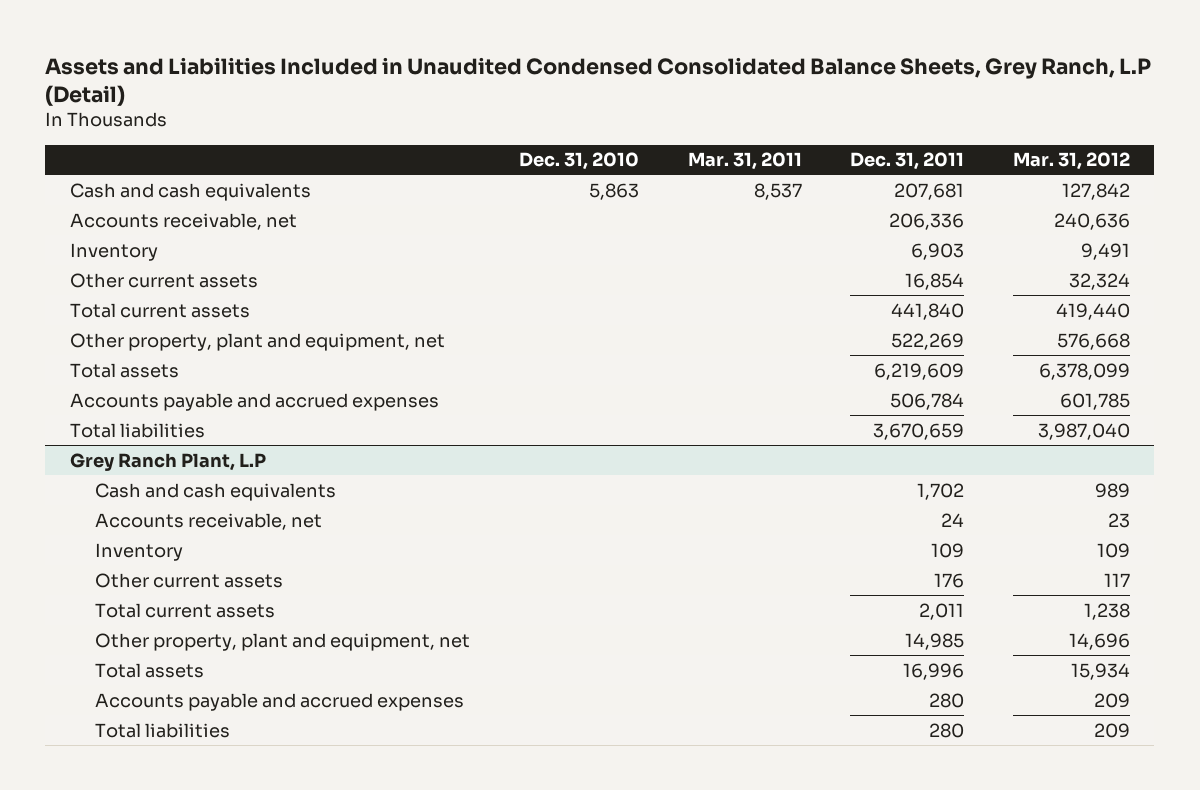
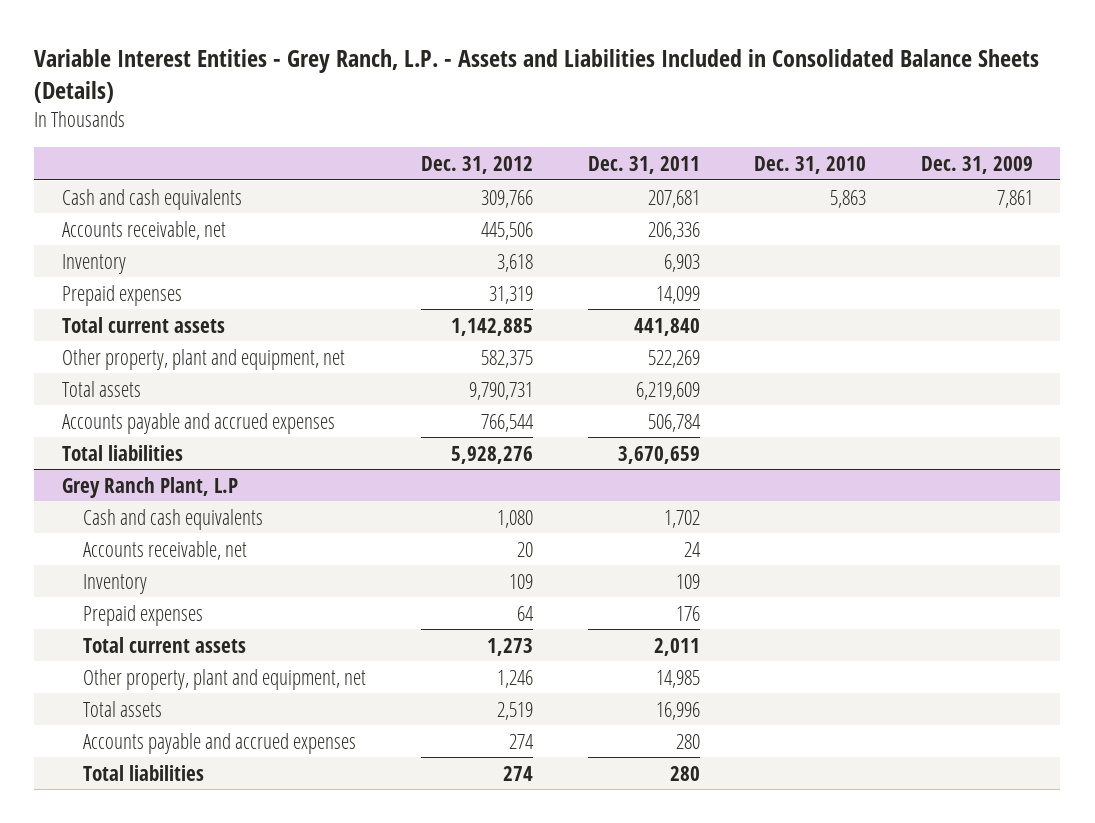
[45,56,1152,106] Assets and Liabilities Included in Unaudited Condensed Consolidated Balance Sheets, Grey Ranch, L.P (Detail) -> [34,48,1040,103] Variable Interest Entities - Grey Ranch, L.P. - Assets and Liabilities Included in Consolidated Balance Sheets (Details)
[687,152,802,171] Mar. 31, 2011 -> none
[1013,152,1131,171] Mar. 31, 2012 -> none
none -> [420,155,533,174] Dec. 31, 2012
none -> [920,155,1033,174] Dec. 31, 2009
[69,272,258,288] Other current assets -> none
none -> [61,284,182,306] Prepaid expenses
[95,572,284,588] Other current assets -> [83,604,204,626] Prepaid expenses

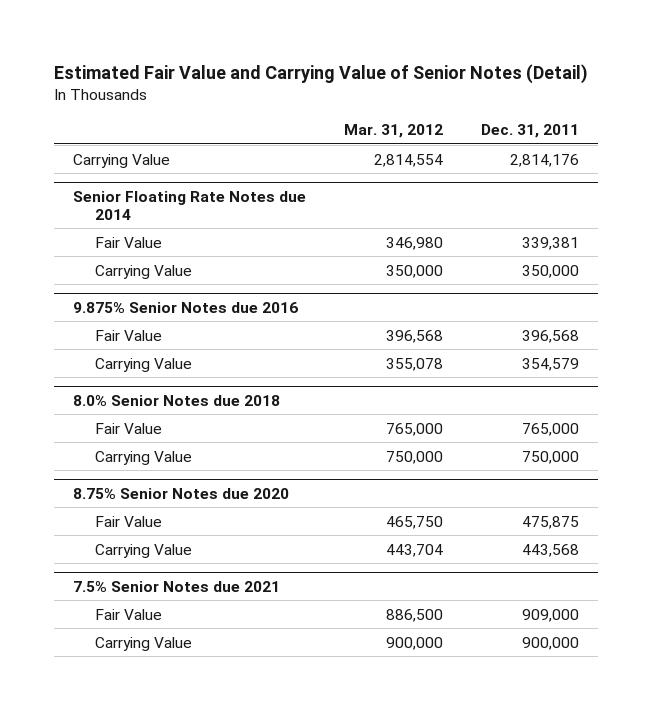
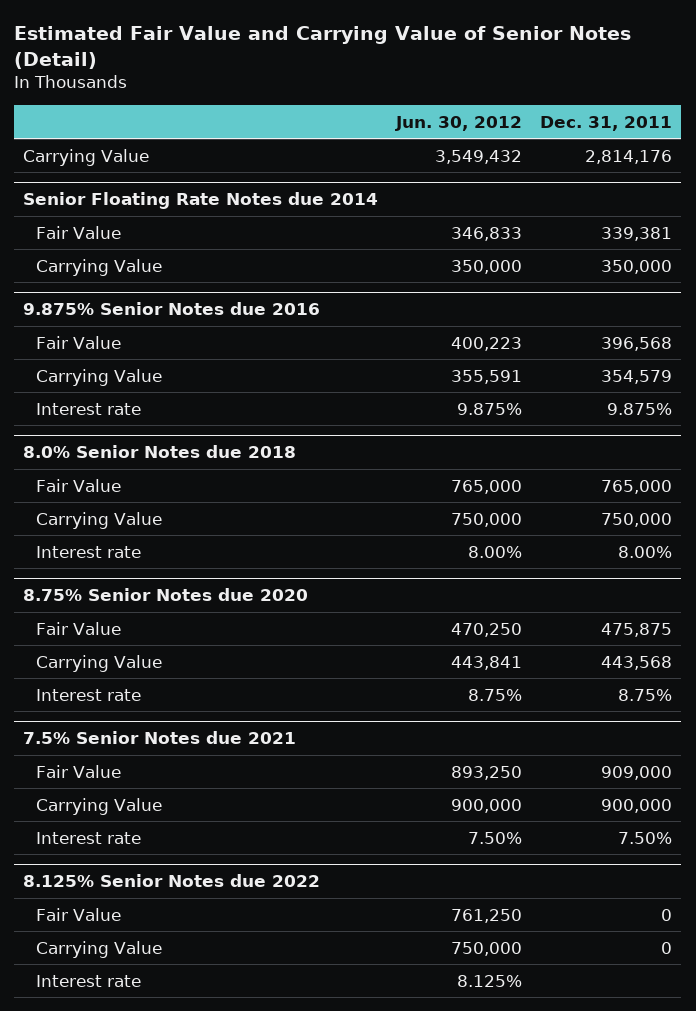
[344,123,444,138] Mar. 31, 2012 -> none
none -> [395,115,523,131] Jun. 30, 2012
none -> [35,402,141,415] Interest rate
none -> [35,545,141,558] Interest rate
none -> [35,688,141,701] Interest rate
none -> [35,831,141,844] Interest rate
none -> [23,873,321,887] 8.125% Senior Notes due 2022
none -> [35,907,121,921] Fair Value
none -> [35,940,162,958] Carrying Value
none -> [35,974,141,987] Interest rate

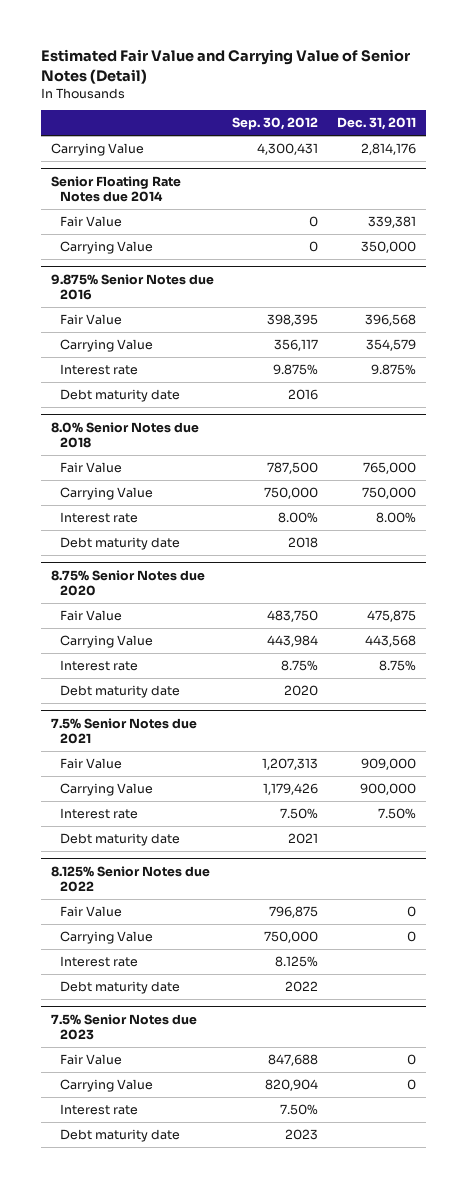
[395,115,523,131] Jun. 30, 2012 -> none
none -> [232,117,319,131] Sep. 30, 2012
none -> [60,389,181,403] Debt maturity date
none -> [60,537,181,551] Debt maturity date
none -> [60,685,181,699] Debt maturity date
none -> [60,833,181,847] Debt maturity date
none -> [60,981,181,995] Debt maturity date
none -> [50,1013,197,1041] 7.5% Senior Notes due 2023
none -> [60,1054,123,1066] Fair Value
none -> [60,1079,154,1093] Carrying Value
none -> [60,1104,139,1116] Interest rate
none -> [60,1129,181,1143] Debt maturity date

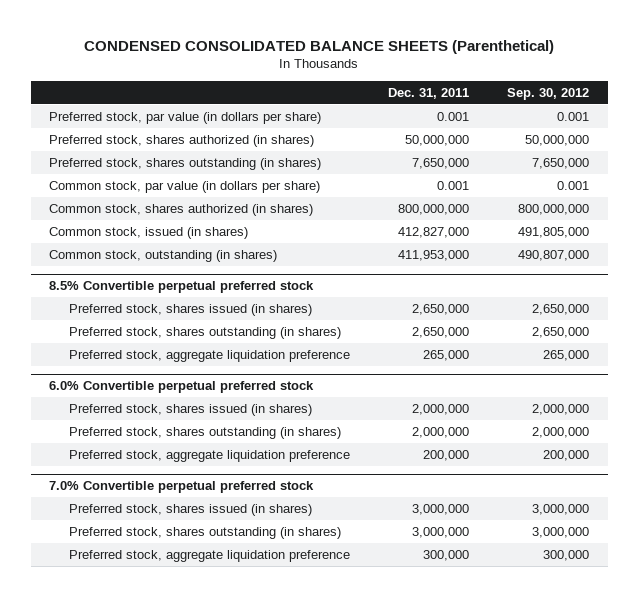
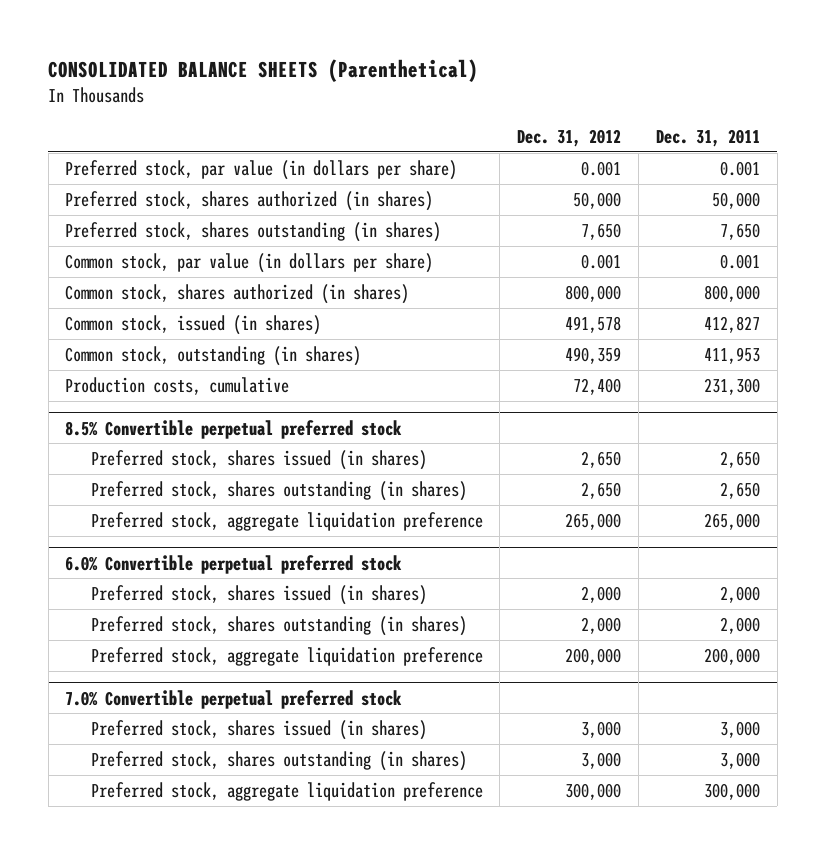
[84,39,555,54] CONDENSED CONSOLIDATED BALANCE SHEETS (Parenthetical) -> [48,59,479,83] CONSOLIDATED BALANCE SHEETS (Parenthetical)
[506,87,589,100] Sep. 30, 2012 -> none
none -> [517,128,622,147] Dec. 31, 2012
[405,134,470,146] 50,000,000 -> [711,191,760,209] 50,000
[412,157,470,169] 7,650,000 -> [719,222,760,240] 7,650
[398,203,470,215] 800,000,000 -> [703,284,760,302] 800,000
[398,226,470,238] 412,827,000 -> [703,315,760,333] 412,827
[398,249,470,261] 411,953,000 -> [703,346,760,364] 411,953
none -> [65,376,290,395] Production costs, cumulative
[412,303,470,315] 2,650,000 -> [719,450,760,468] 2,650
[412,326,470,338] 2,650,000 -> [719,481,760,499] 2,650
[412,403,470,415] 2,000,000 -> [719,585,760,603] 2,000
[412,426,470,438] 2,000,000 -> [719,616,760,634] 2,000
[412,503,470,515] 3,000,000 -> [719,720,760,738] 3,000
[412,526,470,538] 3,000,000 -> [719,751,760,769] 3,000

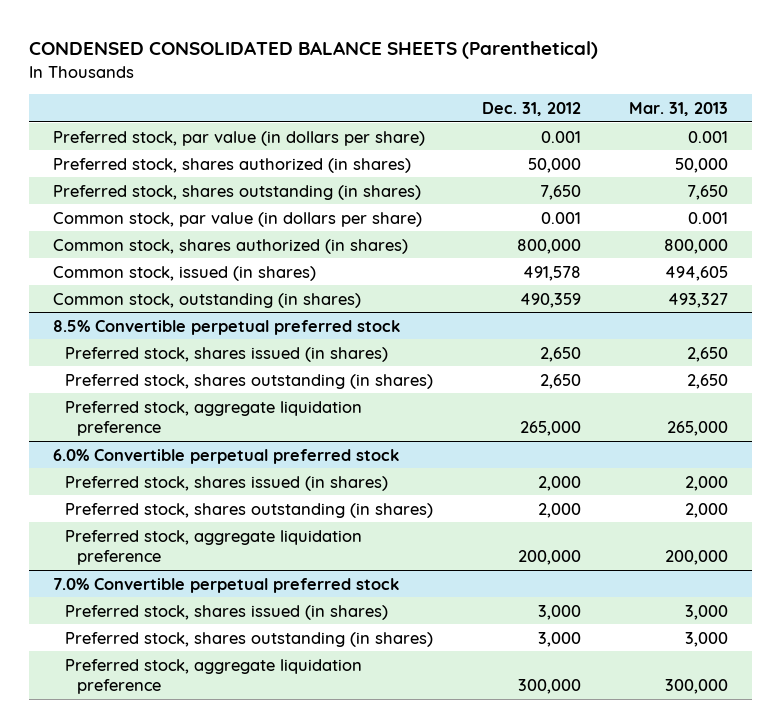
[48,59,479,83] CONSOLIDATED BALANCE SHEETS (Parenthetical) -> [29,41,599,60] CONDENSED CONSOLIDATED BALANCE SHEETS (Parenthetical)
[655,128,760,147] Dec. 31, 2011 -> none
none -> [629,101,729,116] Mar. 31, 2013
[65,376,290,395] Production costs, cumulative -> none

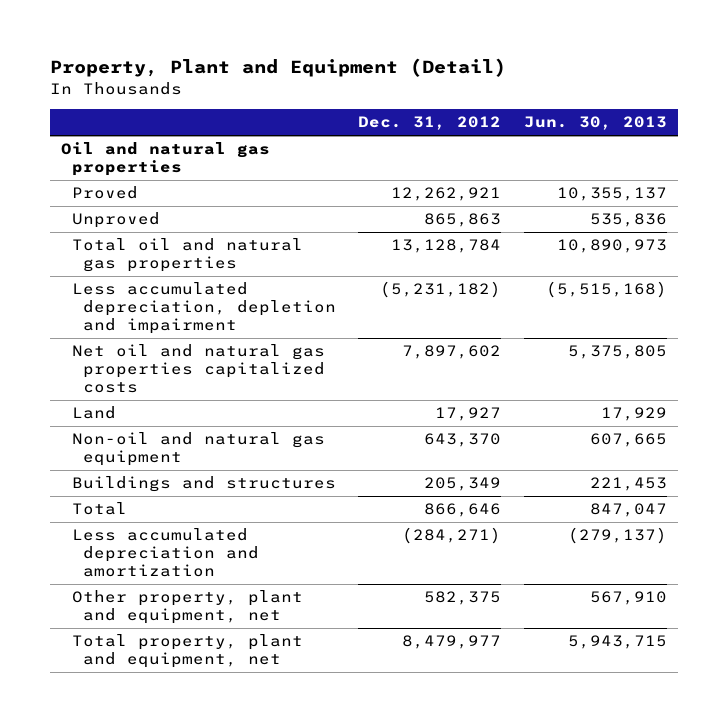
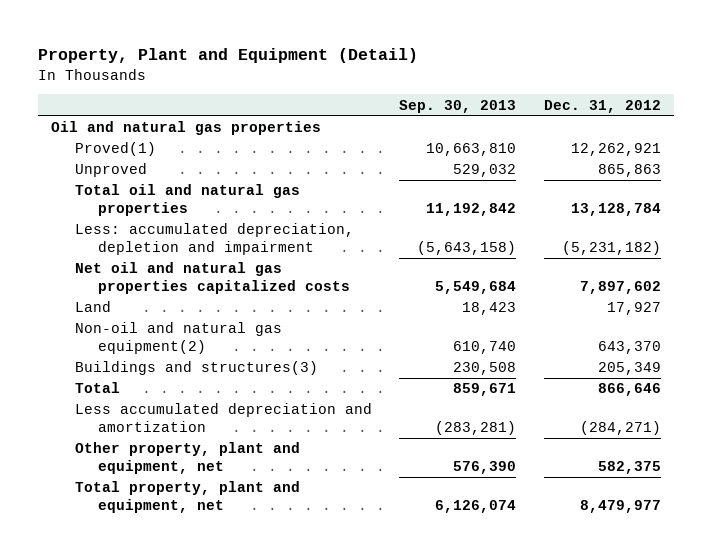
[523,116,667,131] Jun. 30, 2013 -> none
none -> [399,99,517,113] Sep. 30, 2013
[71,186,138,200] Proved -> [74,142,156,157] Proved(1)
[71,282,336,335] Less accumulated depreciation, depletion and impairment -> [74,223,354,255] Less: accumulated depreciation, depletion and impairment
[71,432,325,467] Non-oil and natural gas equipment -> [74,322,282,354] Non-oil and natural gas equipment(2)
[71,476,336,493] Buildings and structures -> [74,361,318,376] Buildings and structures(3)

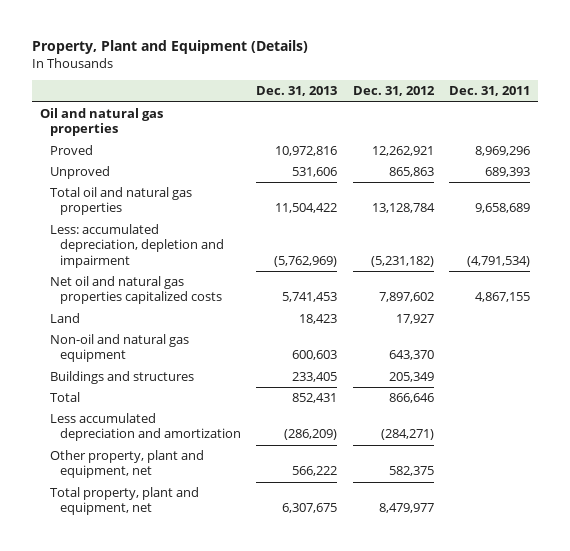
[37,48,418,64] Property, Plant and Equipment (Detail) -> [32,40,309,55] Property, Plant and Equipment (Details)
[399,99,517,113] Sep. 30, 2013 -> none
none -> [256,86,338,97] Dec. 31, 2013
none -> [449,86,531,97] Dec. 31, 2011
[74,142,156,157] Proved(1) -> [49,145,93,156] Proved
[74,322,282,354] Non-oil and natural gas equipment(2) -> [49,334,189,363] Non-oil and natural gas equipment
[74,361,318,376] Buildings and structures(3) -> [49,371,194,385] Buildings and structures

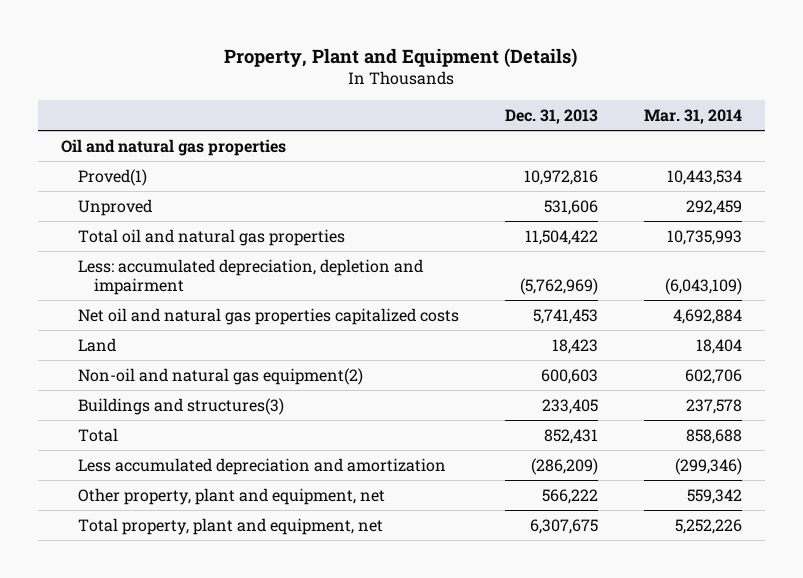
[352,86,435,97] Dec. 31, 2012 -> none
[449,86,531,97] Dec. 31, 2011 -> none
none -> [643,109,742,125] Mar. 31, 2014
[49,145,93,156] Proved -> [77,168,147,186] Proved(1)
[49,334,189,363] Non-oil and natural gas equipment -> [77,367,363,385] Non-oil and natural gas equipment(2)
[49,371,194,385] Buildings and structures -> [77,397,284,415] Buildings and structures(3)

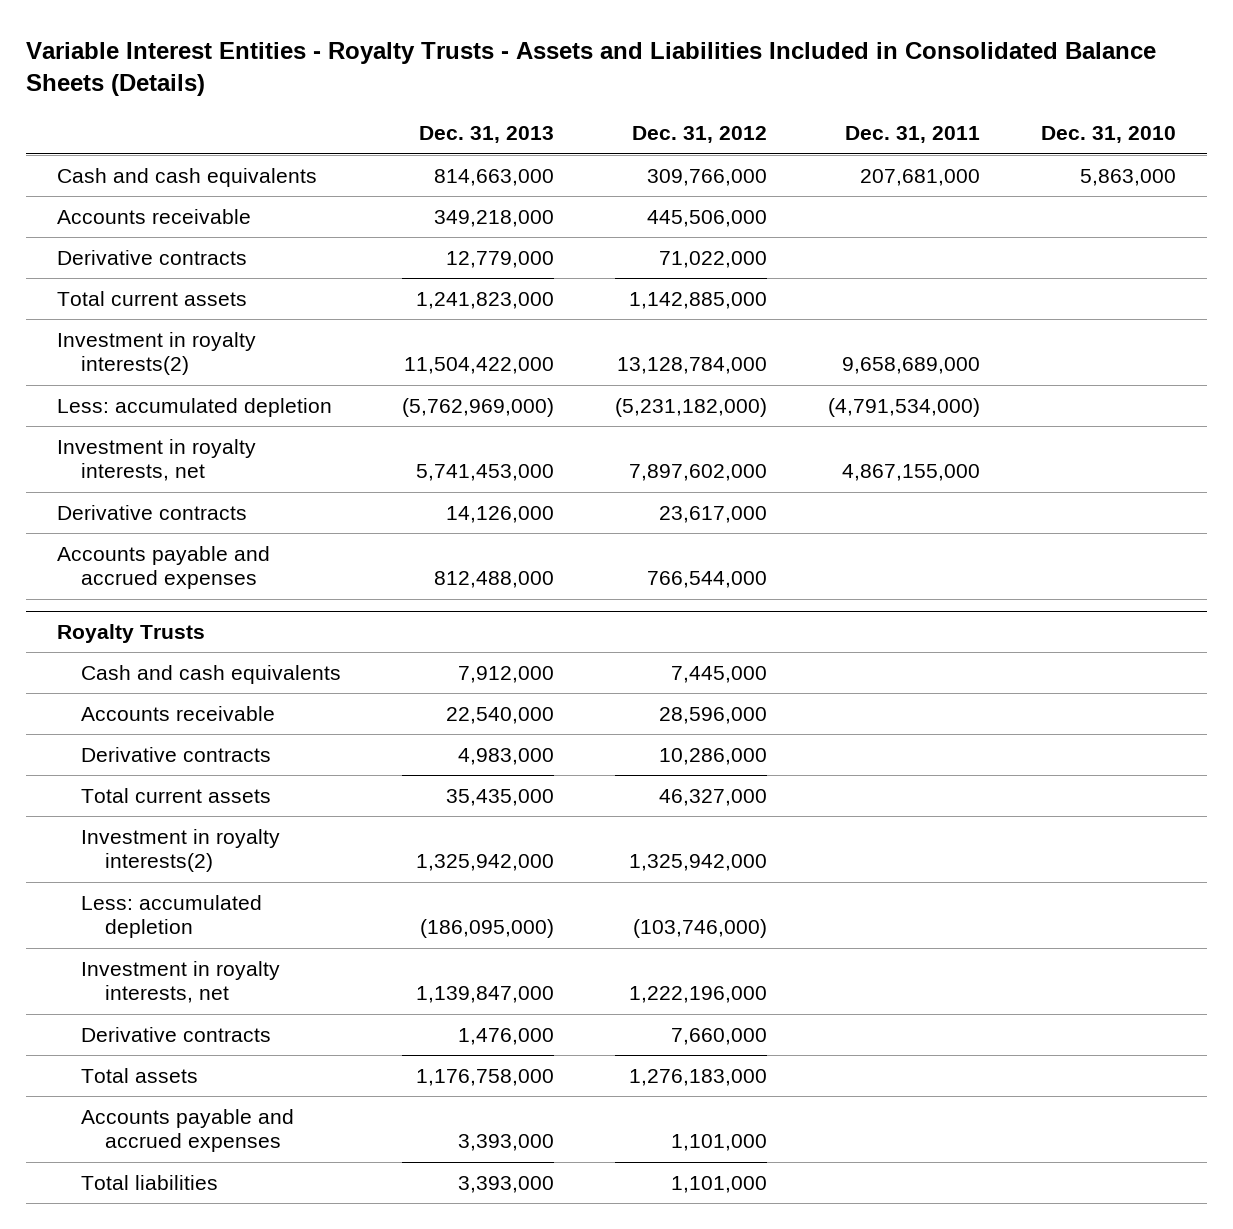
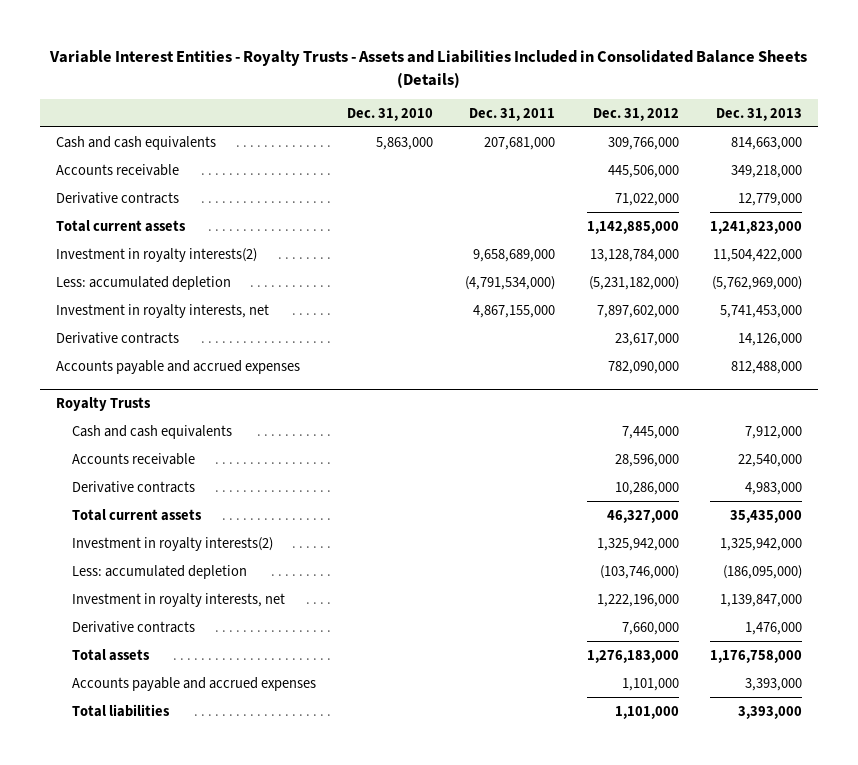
[646,571,767,589] 766,544,000 -> [607,360,679,374] 782,090,000

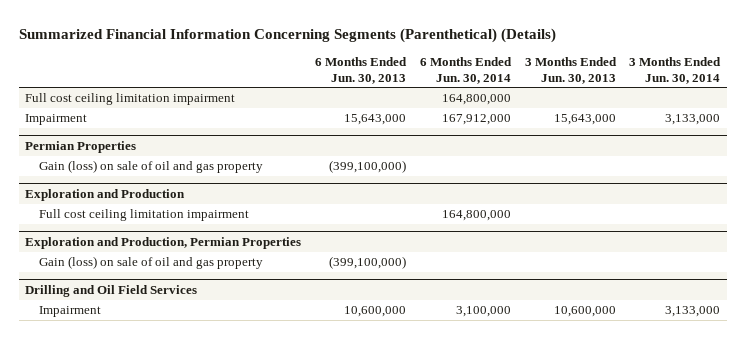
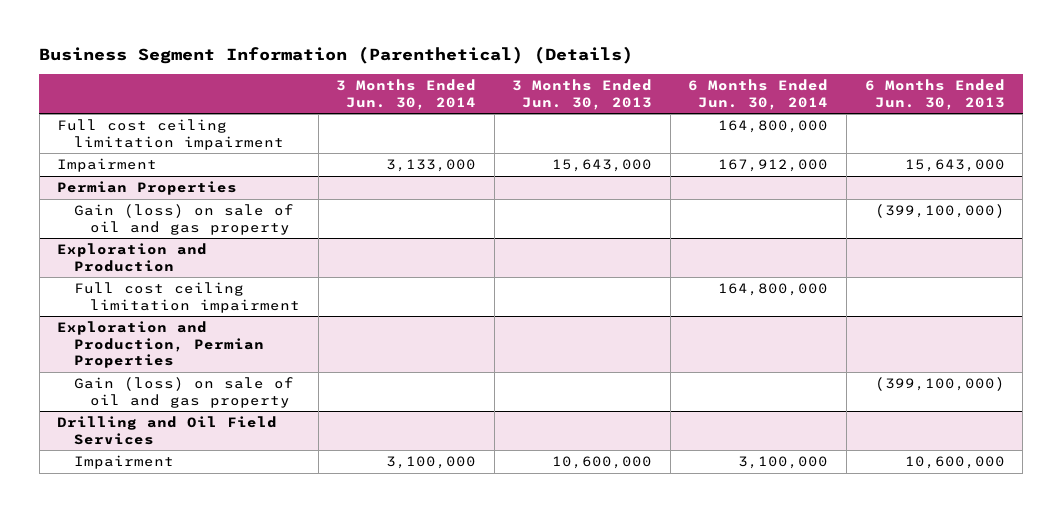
[18,27,556,43] Summarized Financial Information Concerning Segments (Parenthetical) (Details) -> [39,46,634,65] Business Segment Information (Parenthetical) (Details)
[665,306,721,318] 3,133,000 -> [386,456,477,470] 3,100,000

